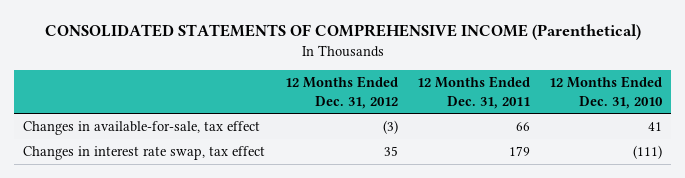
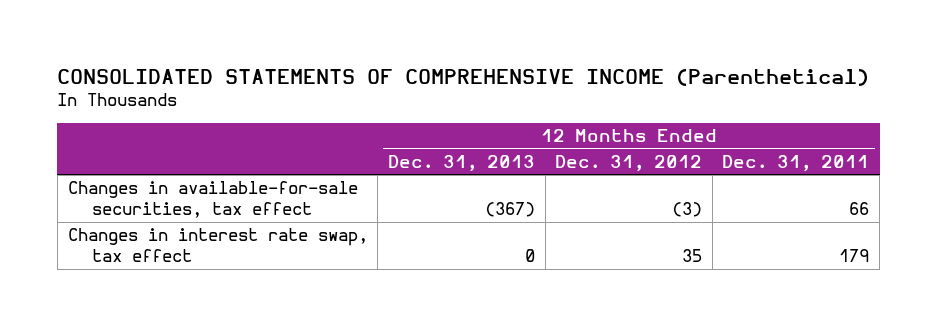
[548,76,663,109] 12 Months Ended Dec. 31, 2010 -> none
none -> [387,154,535,171] Dec. 31, 2013
[23,121,261,136] Changes in available-for-sale, tax effect -> [67,181,358,219] Changes in available-for-sale securities, tax effect

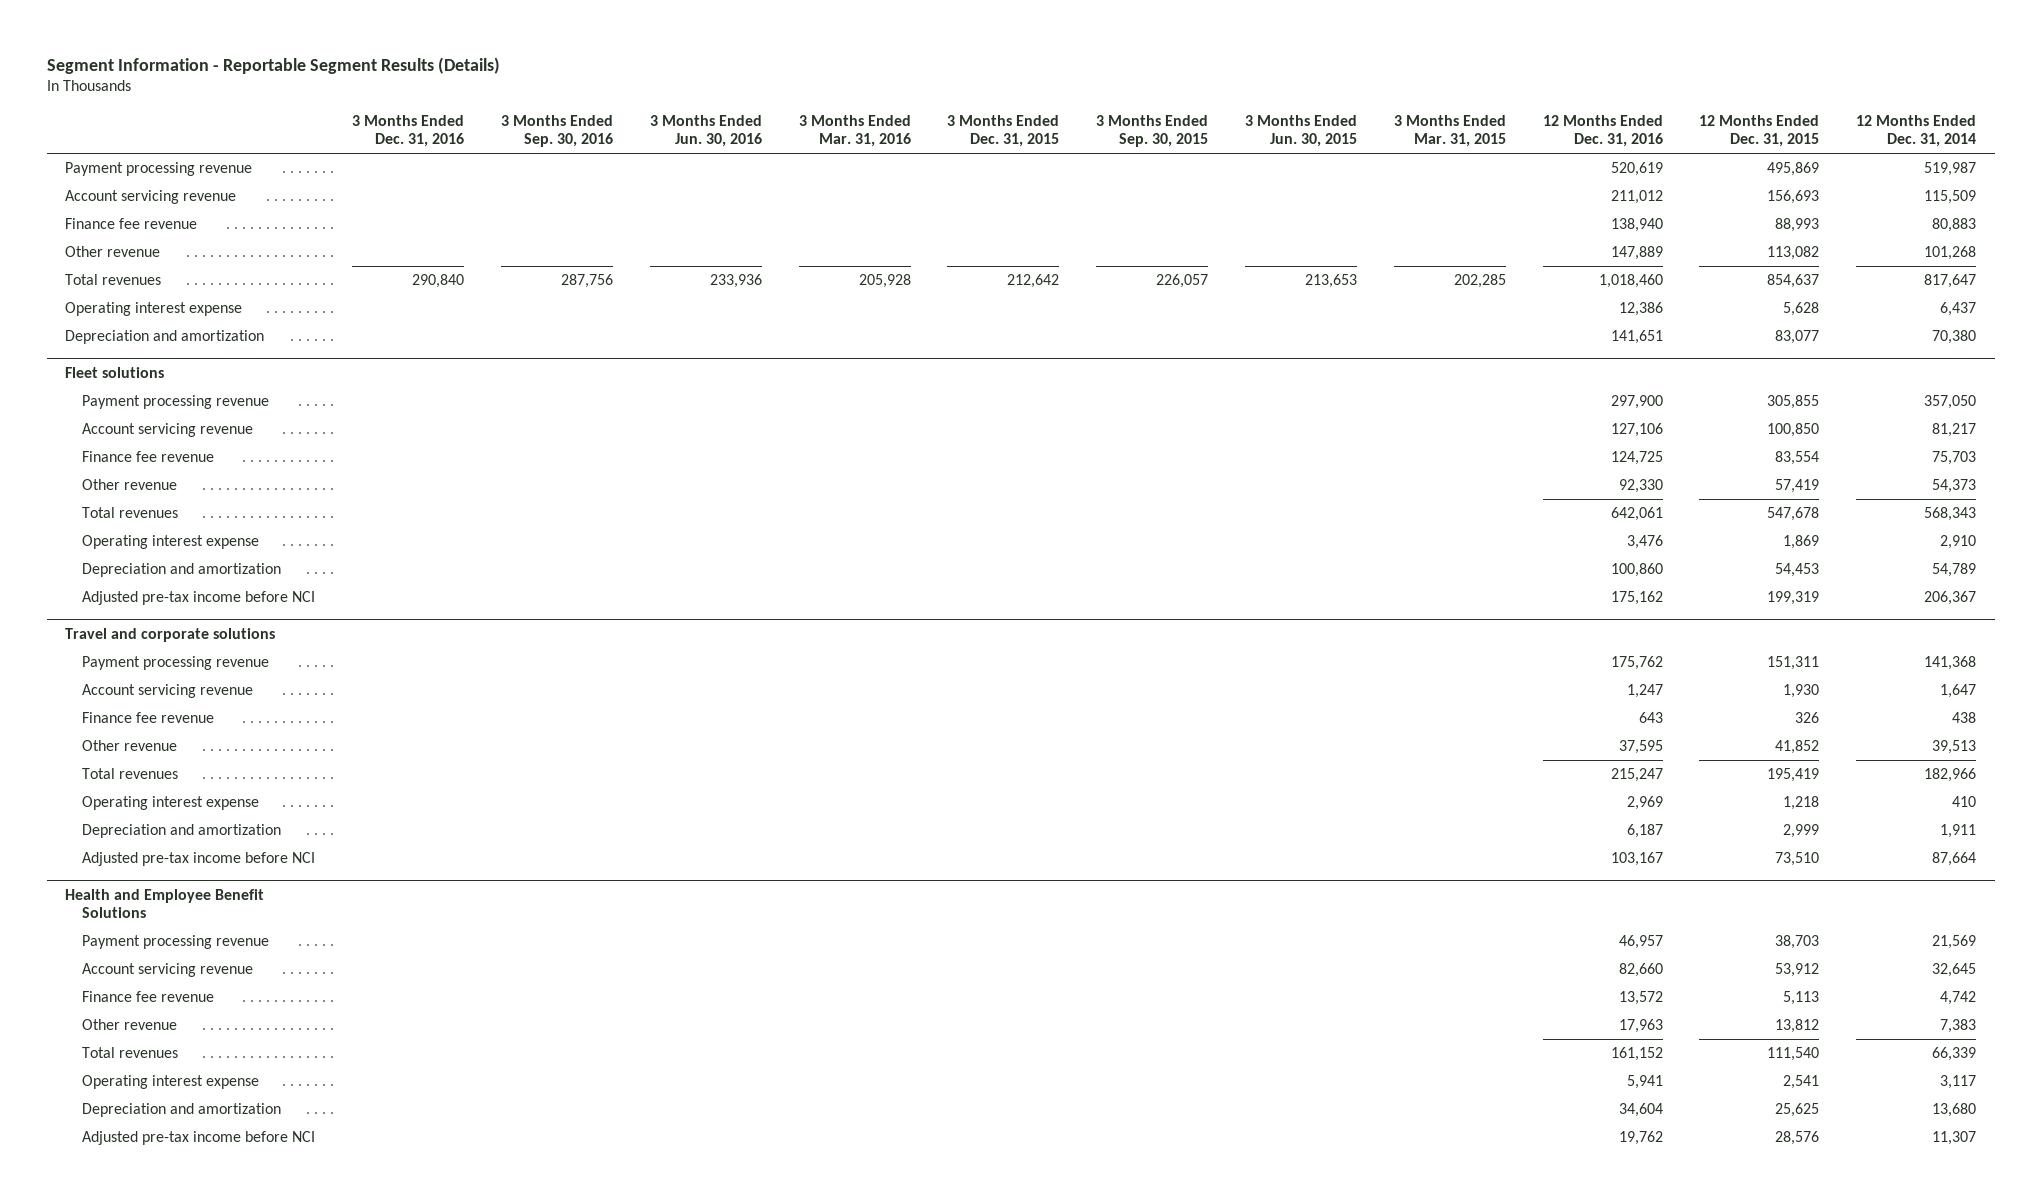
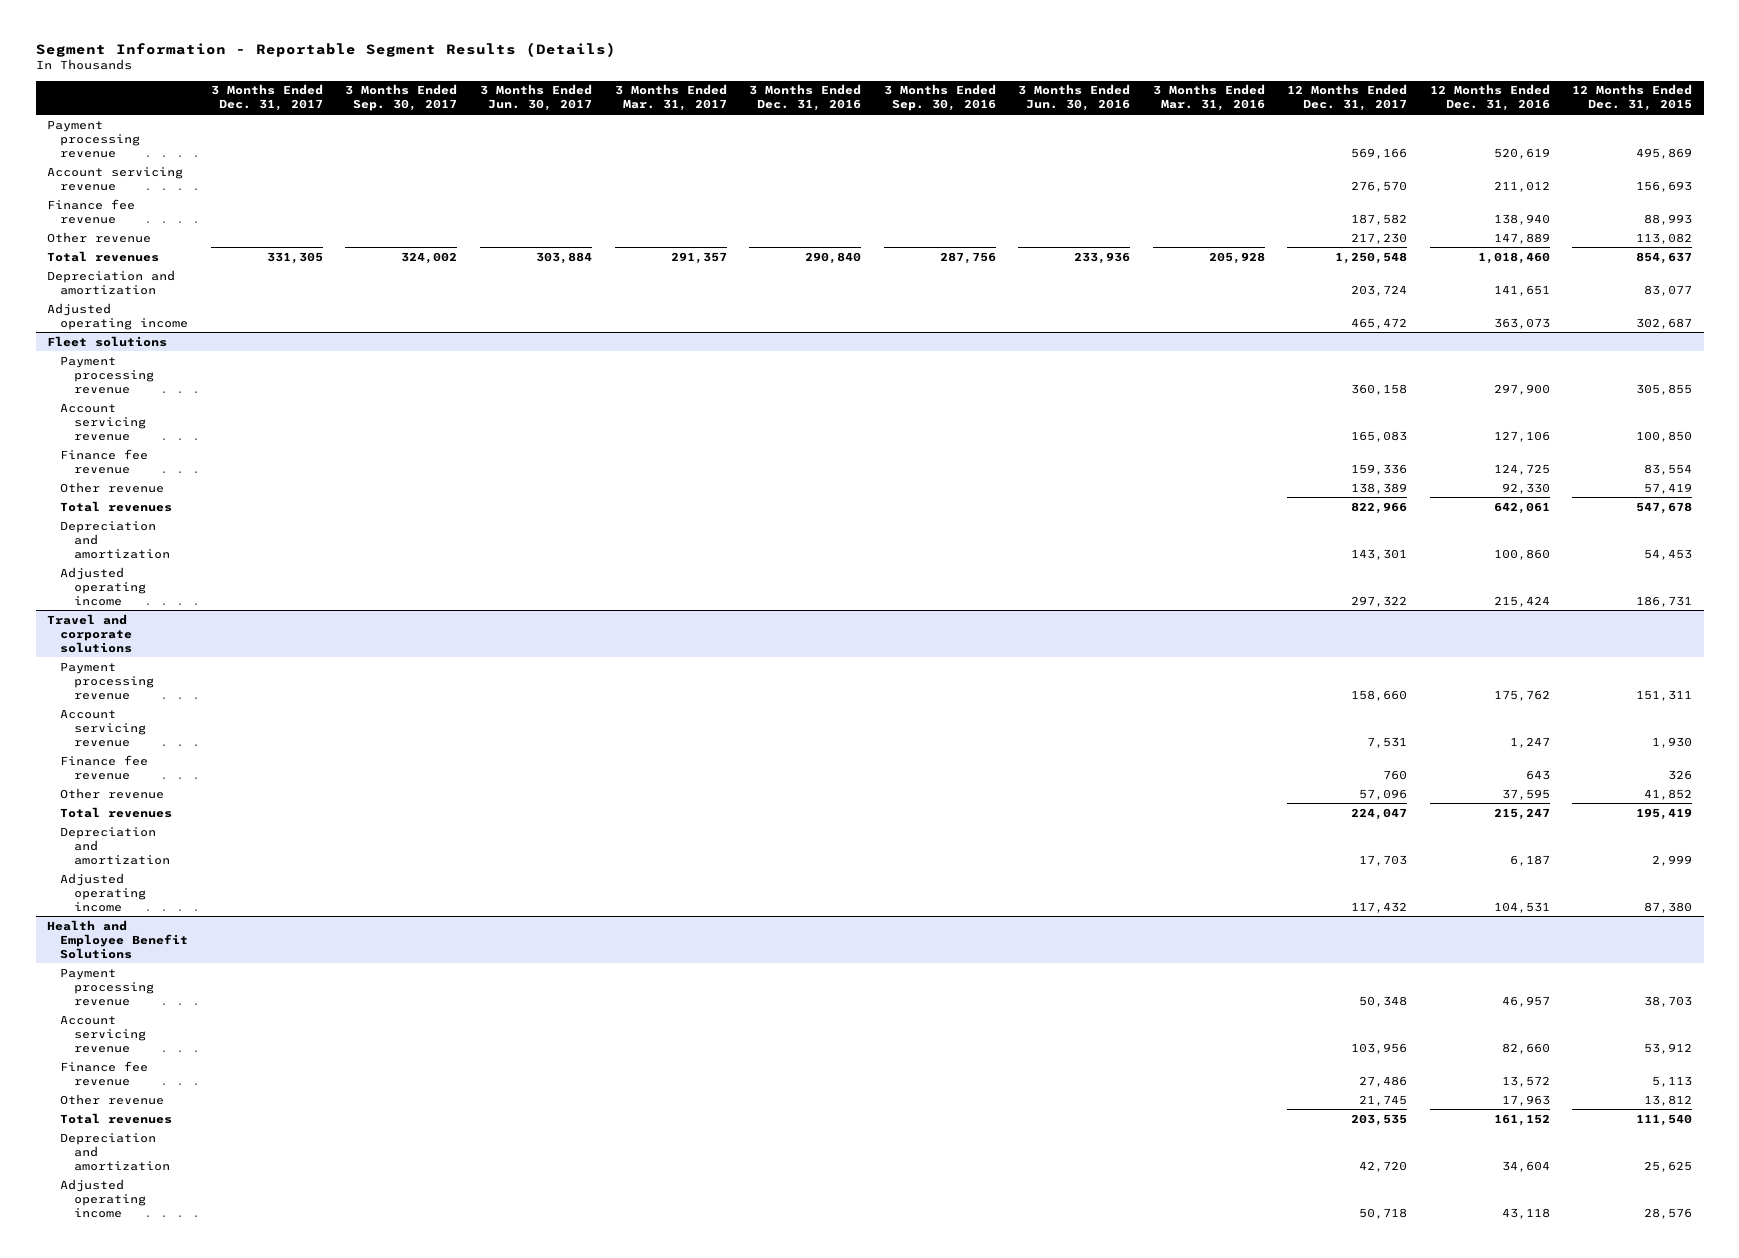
[947,115,1060,147] 3 Months Ended Dec. 31, 2015 -> none
[1096,115,1209,147] 3 Months Ended Sep. 30, 2015 -> none
[1244,115,1357,147] 3 Months Ended Jun. 30, 2015 -> none
[1393,115,1506,147] 3 Months Ended Mar. 31, 2015 -> none
[1856,115,1977,147] 12 Months Ended Dec. 31, 2014 -> none
none -> [210,84,323,112] 3 Months Ended Dec. 31, 2017
none -> [345,84,458,112] 3 Months Ended Sep. 30, 2017
none -> [480,84,593,112] 3 Months Ended Jun. 30, 2017
none -> [614,84,727,112] 3 Months Ended Mar. 31, 2017
none -> [1287,84,1408,112] 12 Months Ended Dec. 31, 2017
[65,302,243,317] Operating interest expense -> none
none -> [46,302,189,330] Adjusted operating income
[82,535,260,550] Operating interest expense -> none
[82,591,316,606] Adjusted pre-tax income before NCI -> [60,566,146,606] Adjusted operating income
[1610,591,1663,606] 175,162 -> [1493,595,1550,607] 215,424
[1767,591,1820,606] 199,319 -> [1636,595,1693,607] 186,731
[82,796,260,811] Operating interest expense -> none
[82,852,316,867] Adjusted pre-tax income before NCI -> [60,872,146,912] Adjusted operating income
[1610,852,1663,867] 103,167 -> [1493,901,1550,913] 104,531
[1775,852,1820,867] 73,510 -> [1644,901,1693,913] 87,380
[82,1075,260,1090] Operating interest expense -> none
[82,1131,316,1146] Adjusted pre-tax income before NCI -> [60,1178,146,1218] Adjusted operating income
[1618,1131,1663,1146] 19,762 -> [1501,1207,1550,1219] 43,118

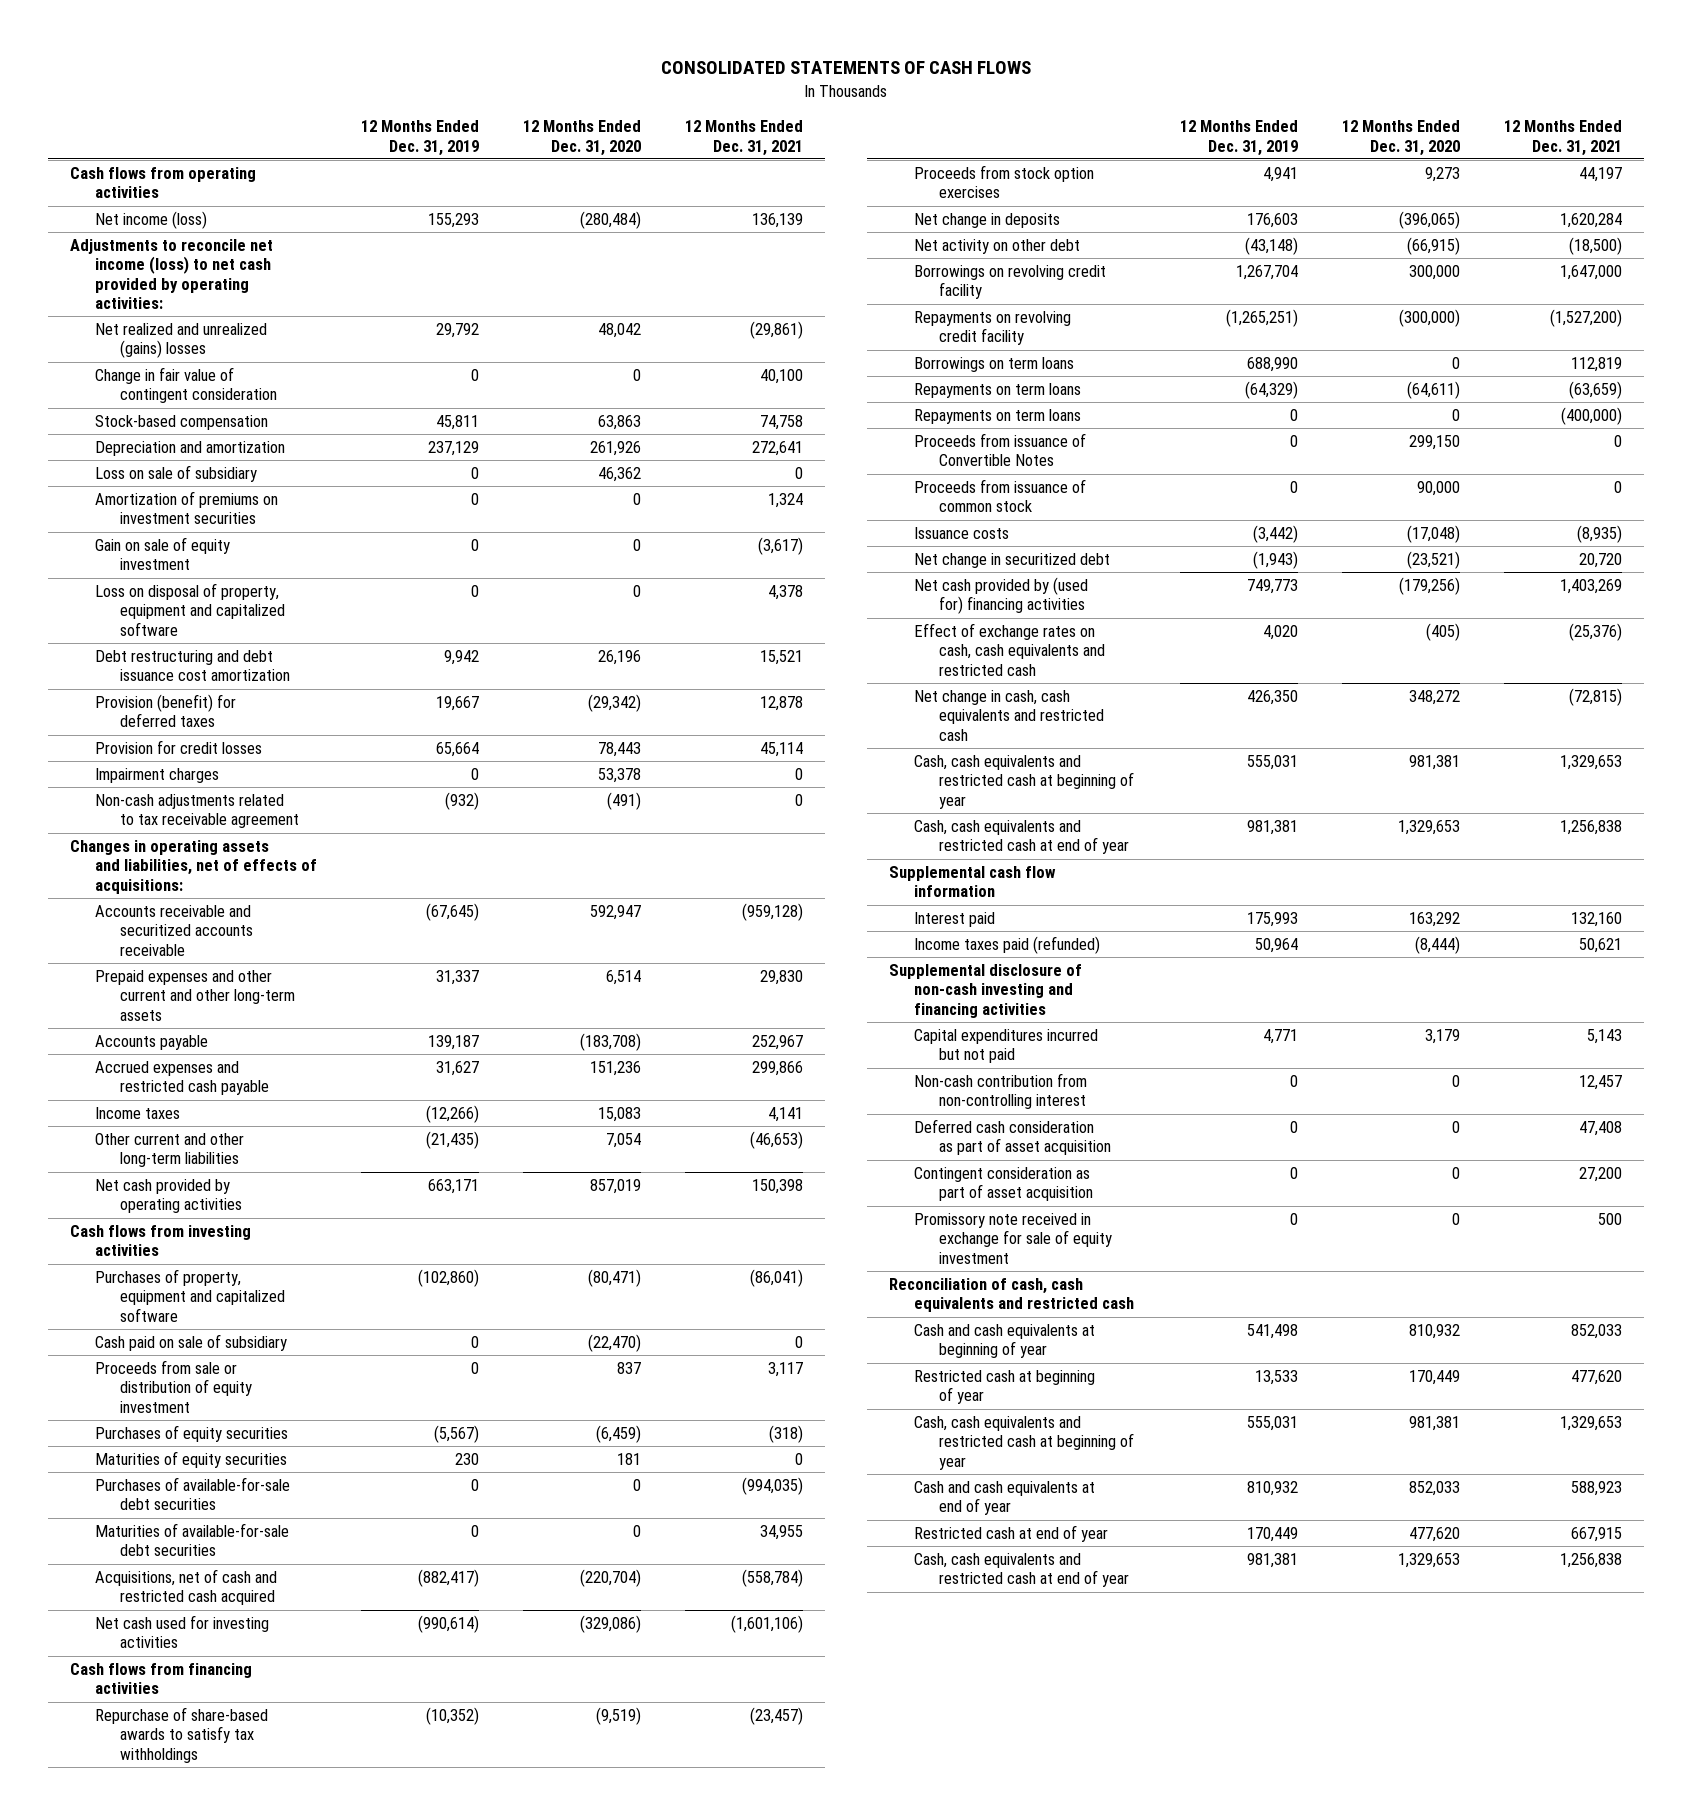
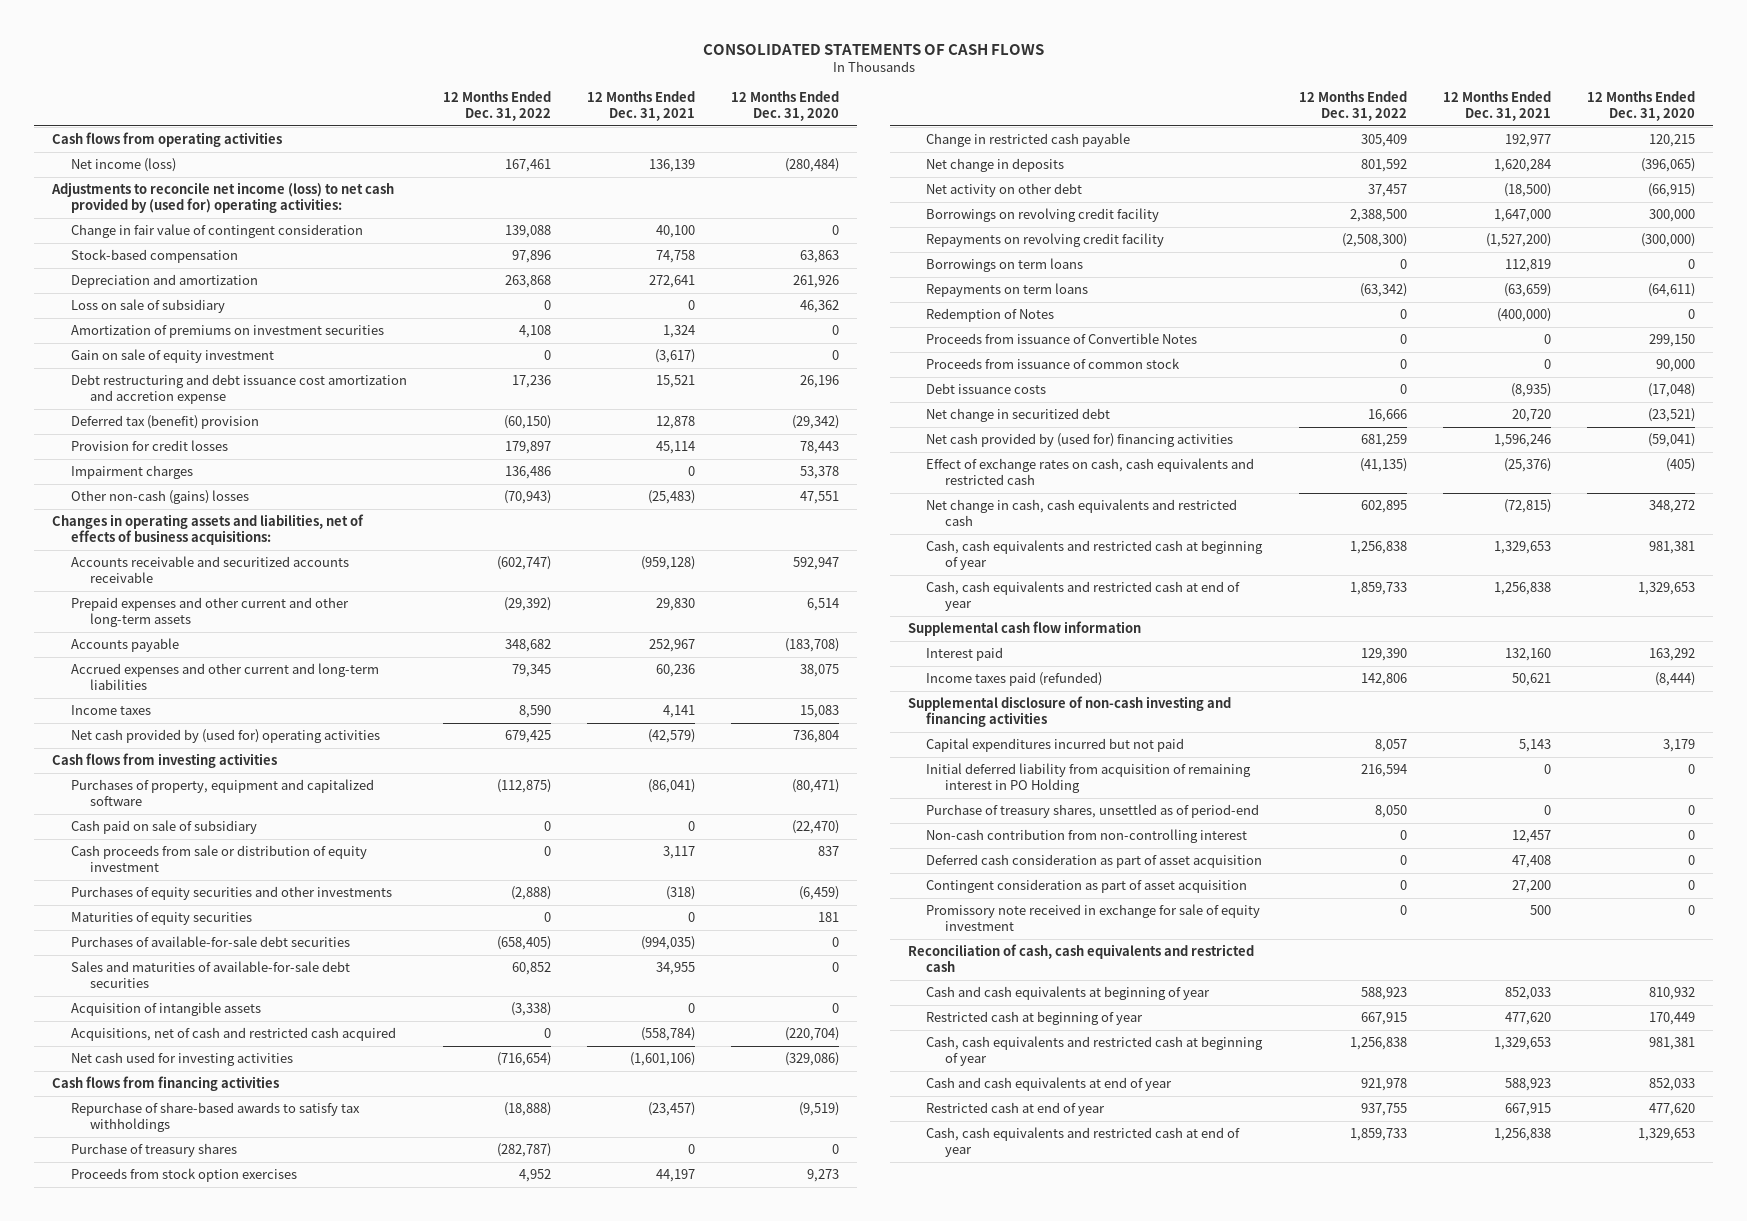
[361,120,480,156] 12 Months Ended Dec. 31, 2019 -> none
none -> [443,91,552,122] 12 Months Ended Dec. 31, 2022
[95,323,268,359] Net realized and unrealized (gains) losses -> none
[70,239,274,310] Adjustments to reconcile net income (loss) to net cash provided by operating activities: -> [51,181,395,214] Adjustments to reconcile net income (loss) to net cash provided by (used for) operating activities:
[95,583,286,636] Loss on disposal of property, equipment and capitalized software -> none
[95,650,291,682] Debt restructuring and debt issuance cost amortization -> [71,373,408,405] Debt restructuring and debt issuance cost amortization and accretion expense
[95,694,237,728] Provision (benefit) for deferred taxes -> [71,414,260,429] Deferred tax (benefit) provision
[95,794,300,829] Non-cash adjustments related to tax receivable agreement -> none
none -> [71,489,250,504] Other non-cash (gains) losses
[70,840,318,894] Changes in operating assets and liabilities, net of effects of acquisitions: -> [52,513,365,546] Changes in operating assets and liabilities, net of effects of business acquisitions:
[95,1061,270,1096] Accrued expenses and restricted cash payable -> none
none -> [71,662,380,691] Accrued expenses and other current and long-term liabilities
[95,1133,245,1168] Other current and other long-term liabilities -> none
[95,1179,243,1214] Net cash provided by operating activities -> [71,728,381,743] Net cash provided by (used for) operating activities
[590,1179,642,1195] 857,019 -> [793,729,840,743] 736,804
[752,1179,804,1195] 150,398 -> [648,728,696,743] (42,579)
[95,1360,253,1413] Proceeds from sale or distribution of equity investment -> [71,844,368,873] Cash proceeds from sale or distribution of equity investment
[95,1425,289,1443] Purchases of equity securities -> [71,885,393,900] Purchases of equity securities and other investments
[95,1523,290,1557] Maturities of available-for-sale debt securities -> [71,960,351,989] Sales and maturities of available-for-sale debt securities
none -> [71,1001,262,1016] Acquisition of intangible assets
none -> [71,1142,238,1157] Purchase of treasury shares
none -> [926,132,1131,147] Change in restricted cash payable
[913,409,1081,425] Repayments on term loans -> [926,307,1055,322] Redemption of Notes
[913,527,1009,540] Issuance costs -> [926,382,1047,394] Debt issuance costs
[1398,577,1460,596] (179,256) -> [1647,432,1695,447] (59,041)
[1559,579,1622,595] 1,403,269 -> [1493,433,1551,447] 1,596,246
none -> [926,762,1252,794] Initial deferred liability from acquisition of remaining interest in PO Holding
none -> [926,803,1260,818] Purchase of treasury shares, unsettled as of period-end

